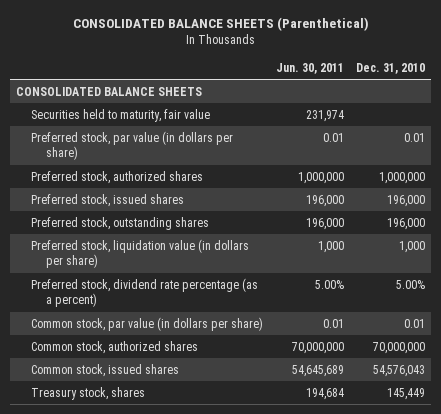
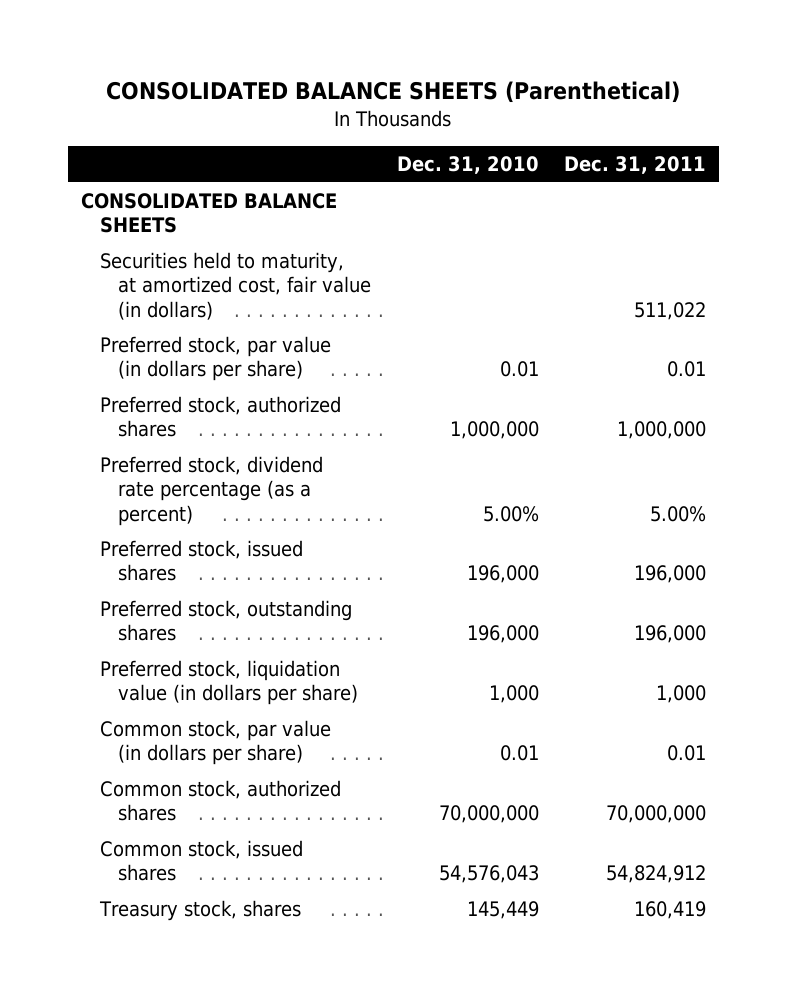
[275,62,344,74] Jun. 30, 2011 -> none
none -> [563,156,706,175] Dec. 31, 2011
[31,108,211,122] Securities held to maturity, fair value -> [99,252,372,320] Securities held to maturity, at amortized cost, fair value (in dollars)
[31,277,259,308] Preferred stock, dividend rate percentage (as a percent) -> [99,456,323,526] Preferred stock, dividend rate percentage (as a percent)

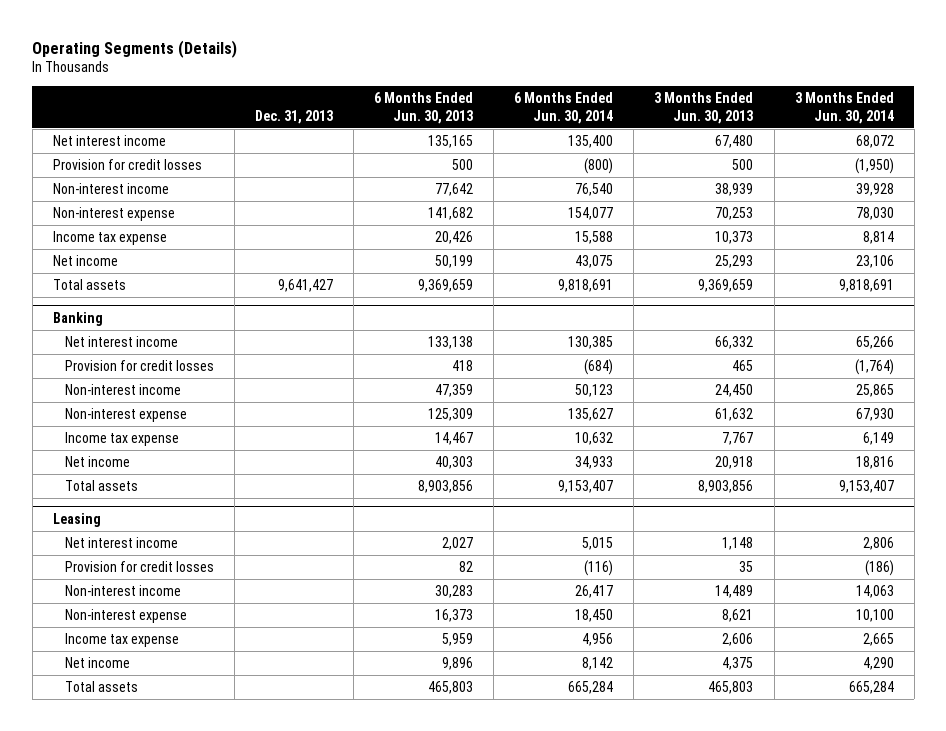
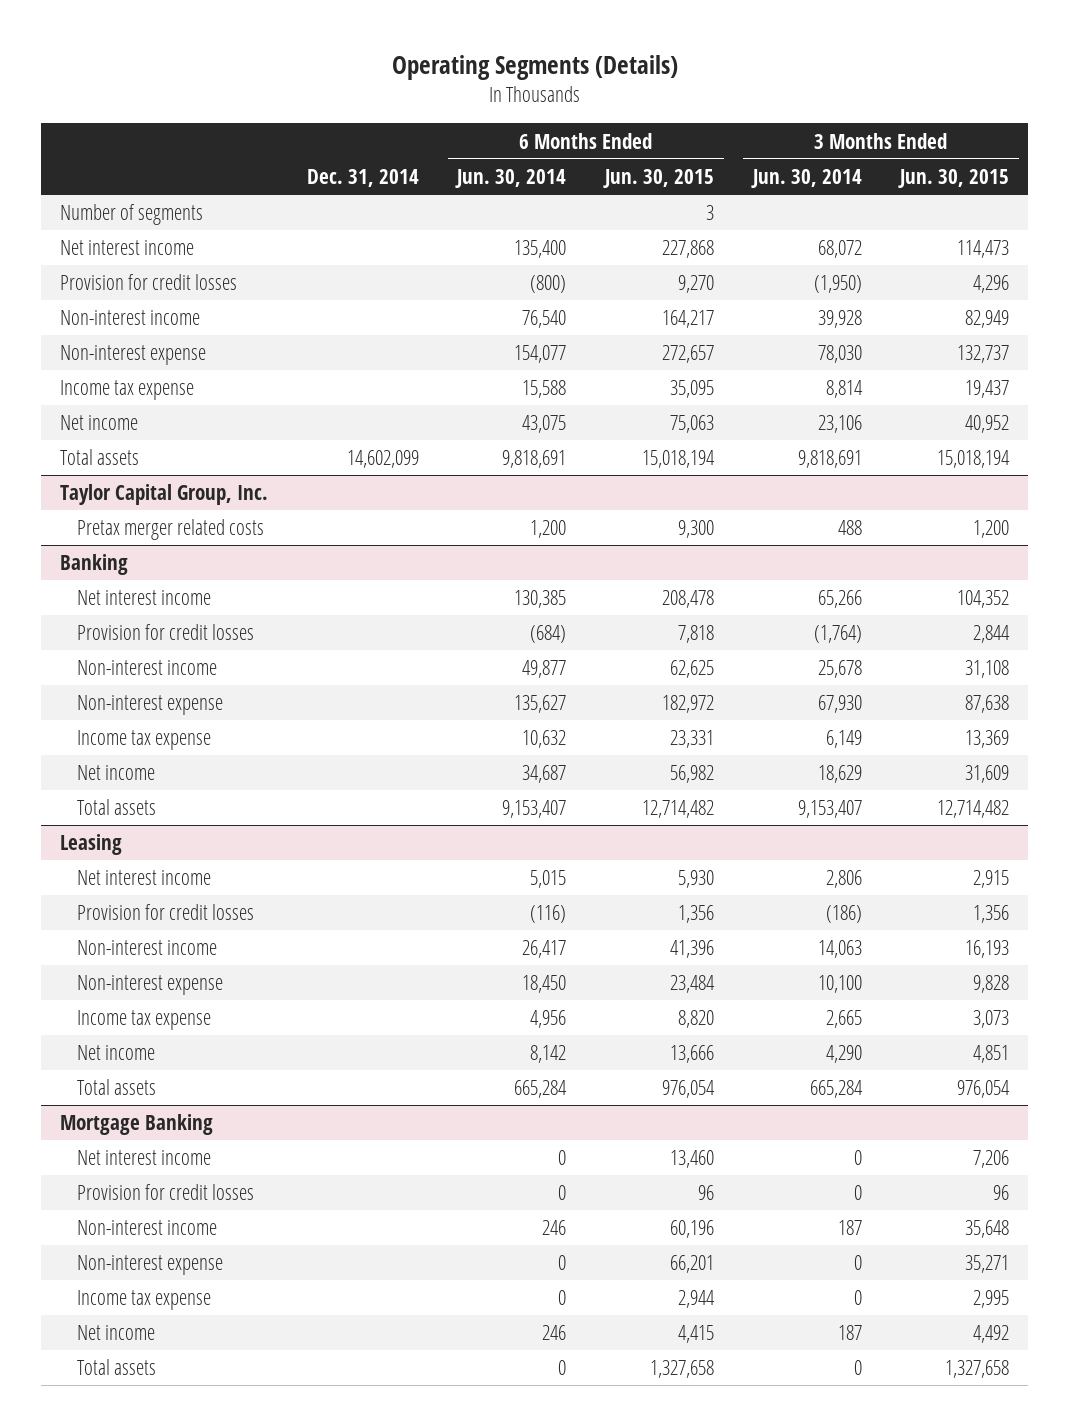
[255,109,334,124] Dec. 31, 2013 -> none
[374,92,474,124] 6 Months Ended Jun. 30, 2013 -> none
[654,92,754,124] 3 Months Ended Jun. 30, 2013 -> none
none -> [306,168,419,187] Dec. 31, 2014
none -> [602,168,714,188] Jun. 30, 2015
none -> [898,168,1010,188] Jun. 30, 2015
none -> [60,204,204,226] Number of segments
none -> [60,484,269,506] Taylor Capital Group, Inc.
none -> [77,519,265,541] Pretax merger related costs
[575,384,614,398] 50,123 -> [522,660,567,679] 49,877
[855,384,894,398] 25,865 -> [817,660,862,679] 25,678
[575,456,614,470] 34,933 -> [522,765,567,784] 34,687
[855,456,894,470] 18,816 -> [817,765,862,784] 18,629
none -> [60,1114,214,1136] Mortgage Banking
none -> [77,1150,212,1166] Net interest income
none -> [77,1184,255,1201] Provision for credit losses
none -> [77,1220,218,1236] Non-interest income
none -> [77,1255,224,1276] Non-interest expense
none -> [77,1290,212,1311] Income tax expense
none -> [77,1325,156,1341] Net income
none -> [77,1359,157,1376] Total assets

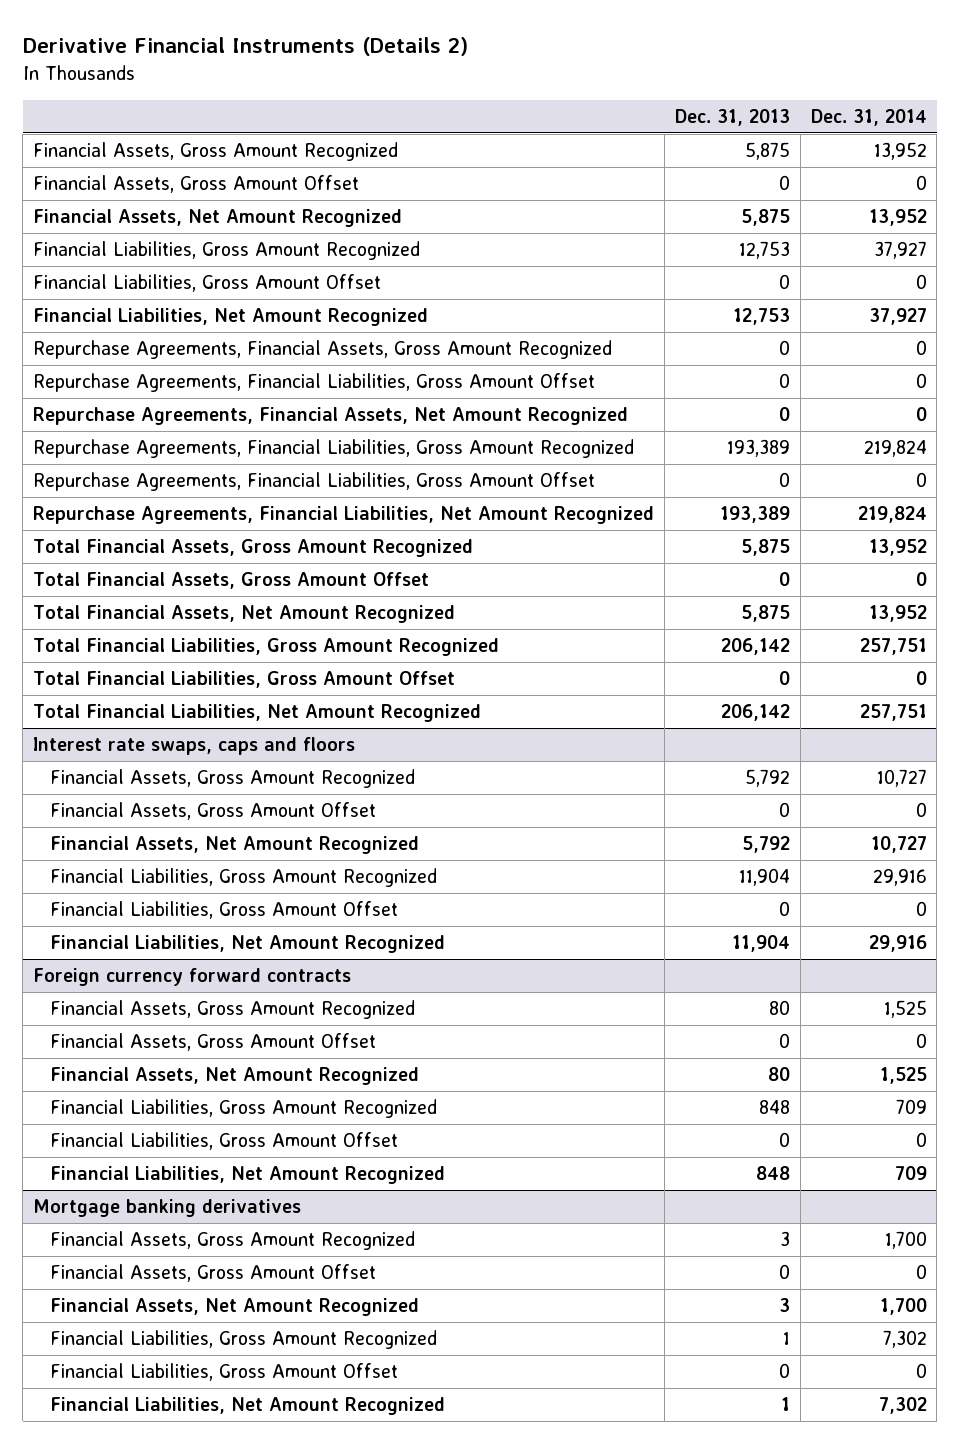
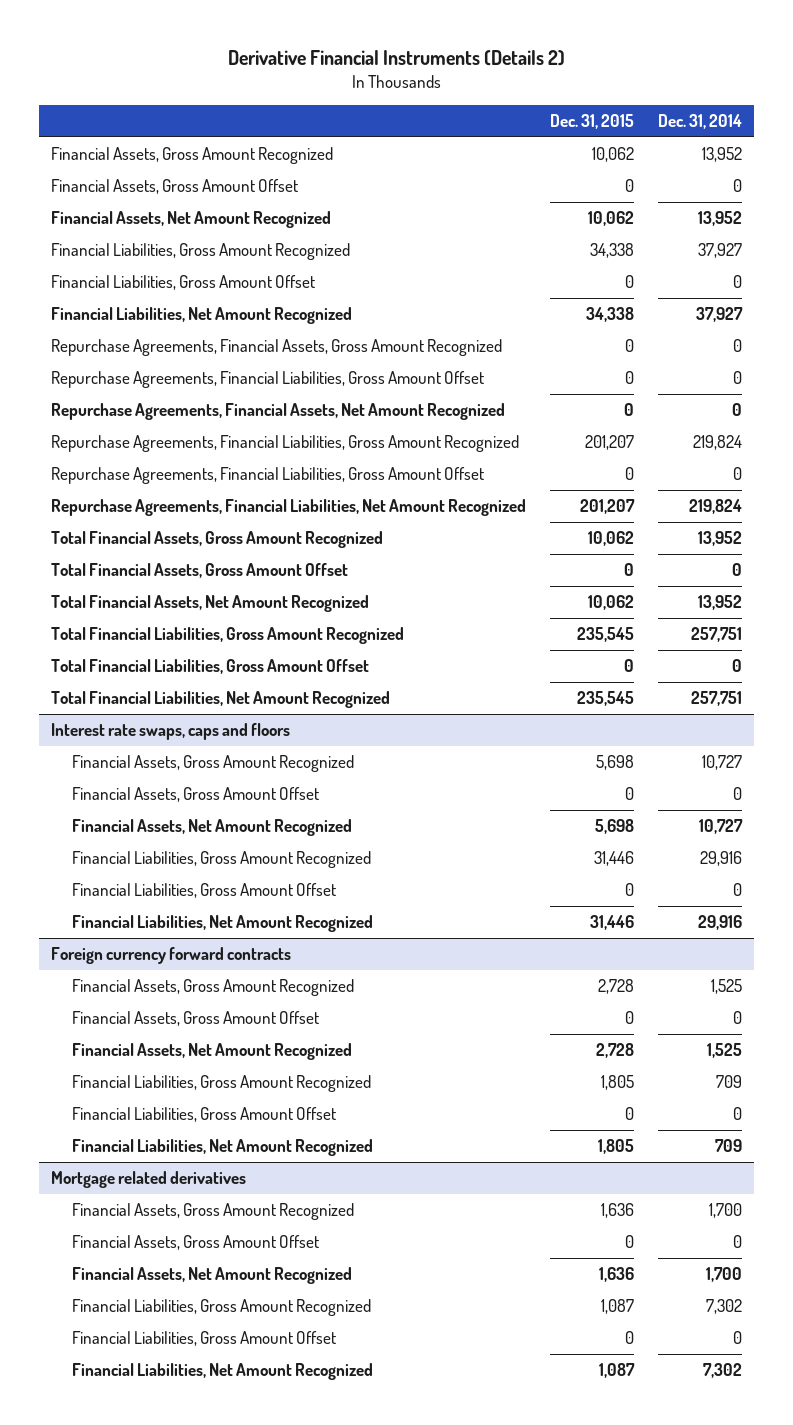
[674,108,790,126] Dec. 31, 2013 -> none
none -> [550,113,635,129] Dec. 31, 2015
[33,1199,302,1218] Mortgage banking derivatives -> [51,1171,247,1189] Mortgage related derivatives

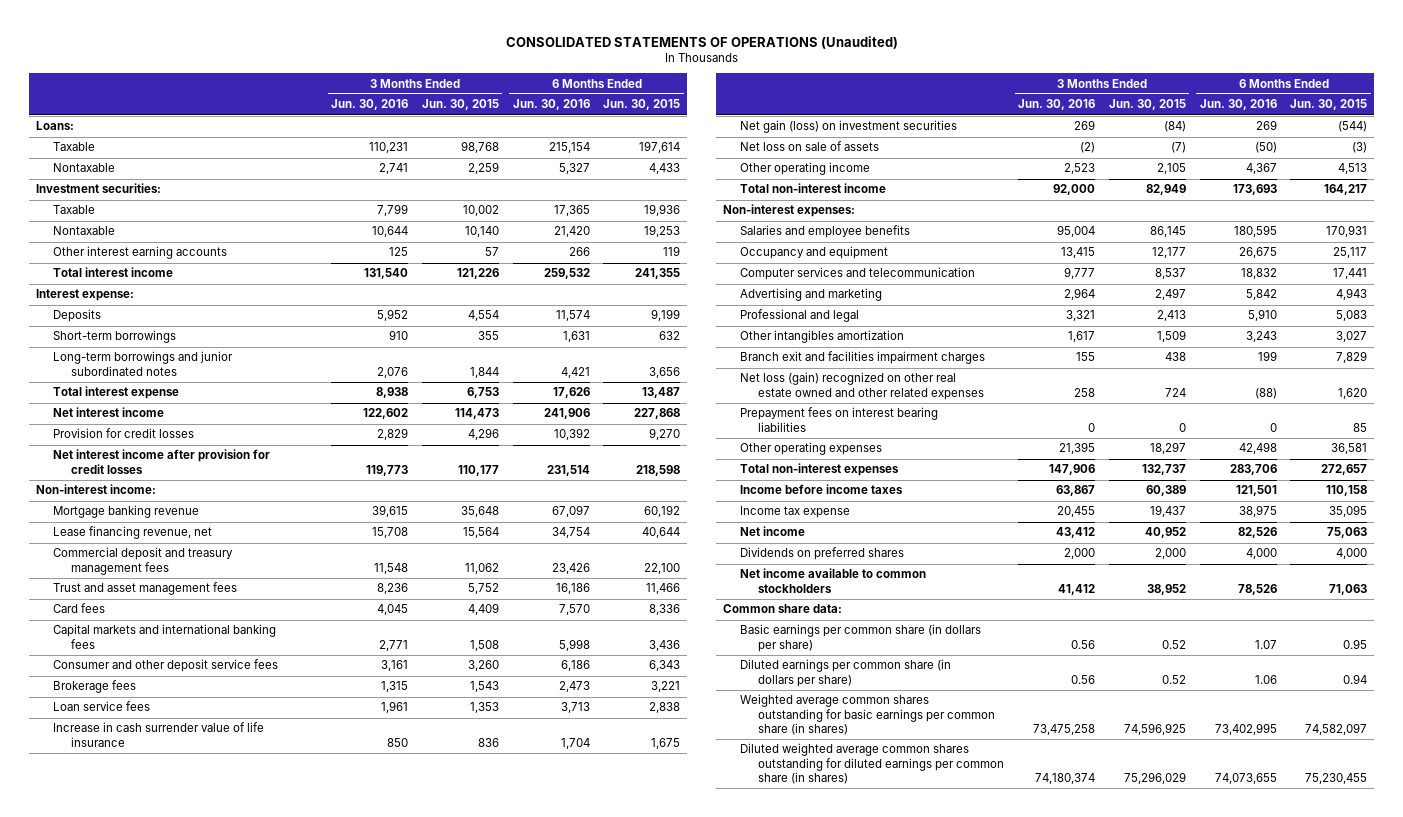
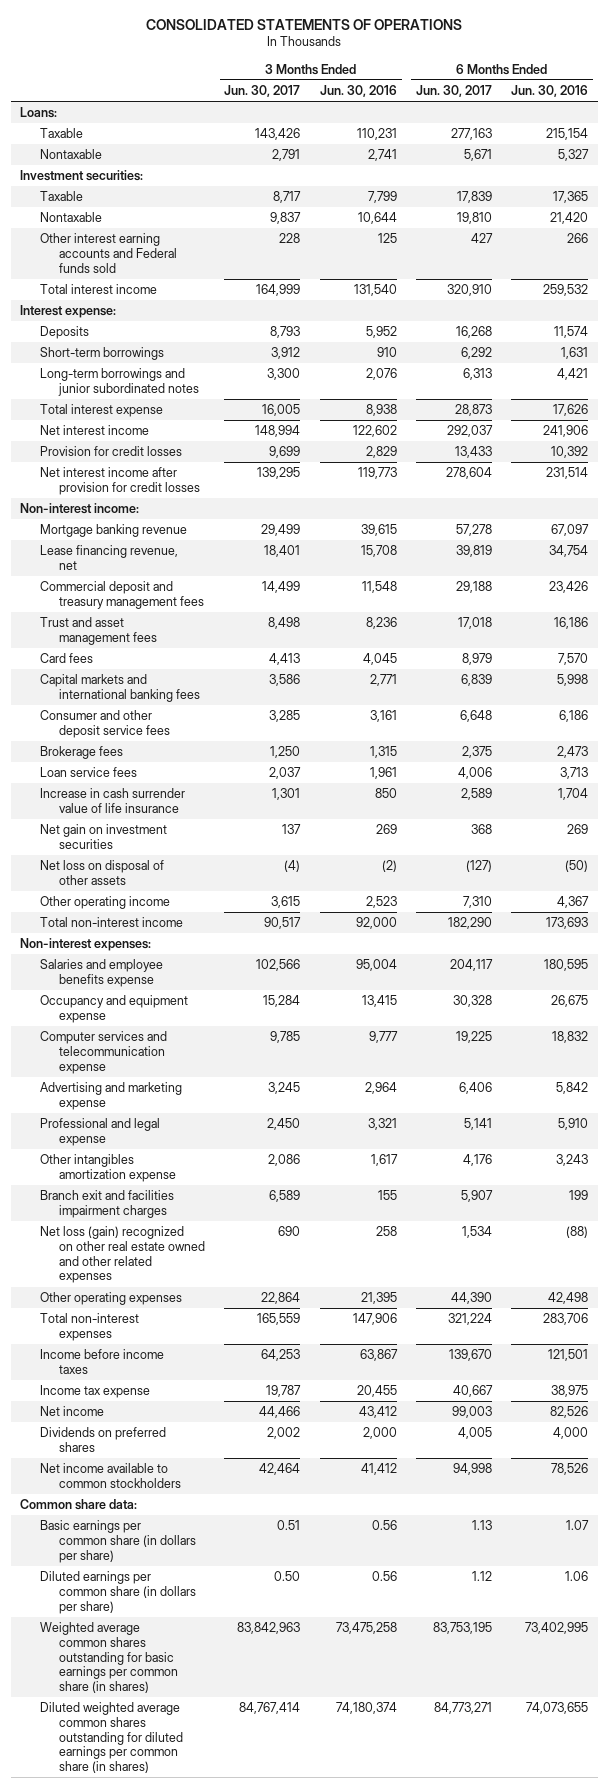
[505,35,898,49] CONSOLIDATED STATEMENTS OF OPERATIONS (Unaudited) -> [146,18,463,30] CONSOLIDATED STATEMENTS OF OPERATIONS
[421,99,499,111] Jun. 30, 2015 -> none
[603,99,681,111] Jun. 30, 2015 -> none
none -> [224,85,301,98] Jun. 30, 2017
none -> [415,85,492,98] Jun. 30, 2017
[53,246,228,260] Other interest earning accounts -> [39,233,178,273] Other interest earning accounts and Federal funds sold
[740,120,958,134] Net gain (loss) on investment securities -> [39,824,167,849] Net gain on investment securities
[740,141,880,152] Net loss on sale of assets -> [39,860,164,885] Net loss on disposal of other assets
[740,225,911,239] Salaries and employee benefits -> [39,959,163,987] Salaries and employee benefits expense
[740,246,889,260] Occupancy and equipment -> [39,995,188,1023] Occupancy and equipment expense
[740,267,976,281] Computer services and telecommunication -> [39,1031,167,1074] Computer services and telecommunication expense
[740,288,883,302] Advertising and marketing -> [39,1082,182,1110] Advertising and marketing expense
[740,309,860,323] Professional and legal -> [39,1118,160,1146] Professional and legal expense
[740,330,905,344] Other intangibles amortization -> [39,1154,177,1182] Other intangibles amortization expense
[740,407,939,432] Prepayment fees on interest bearing liabilities -> none

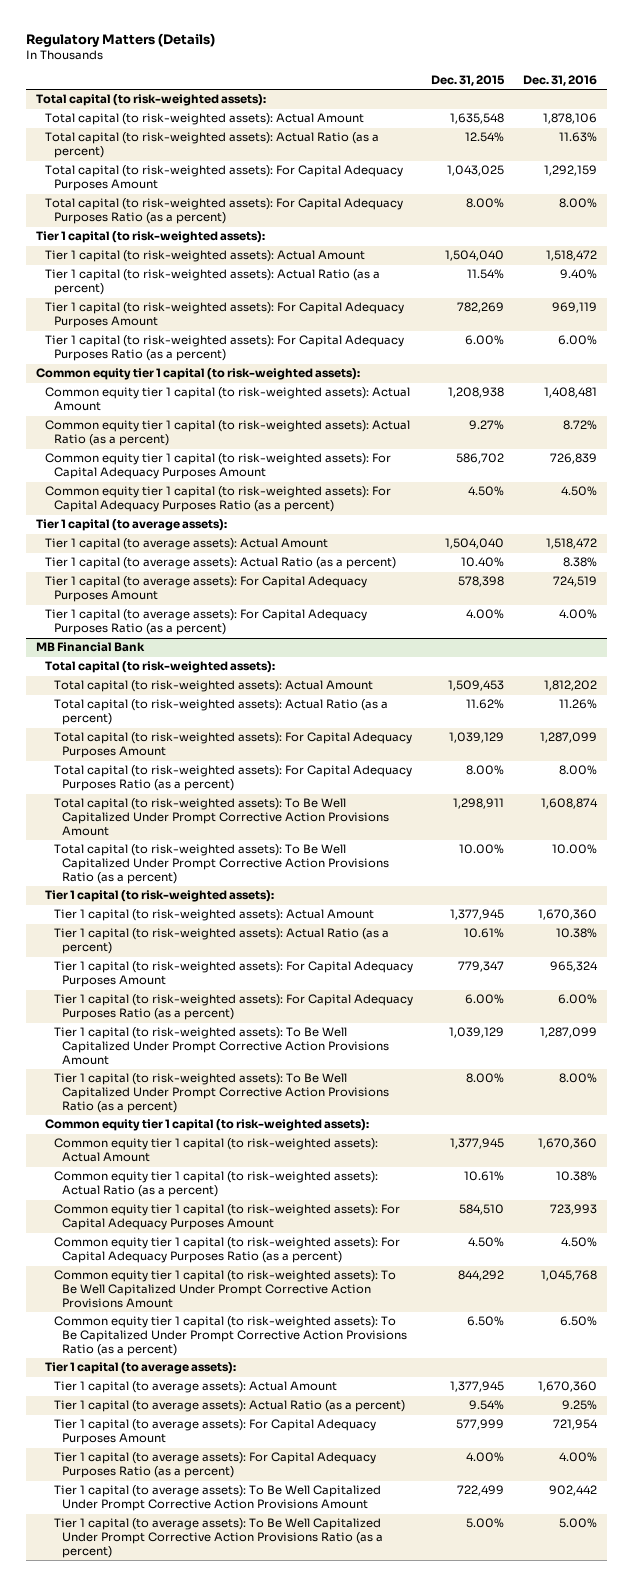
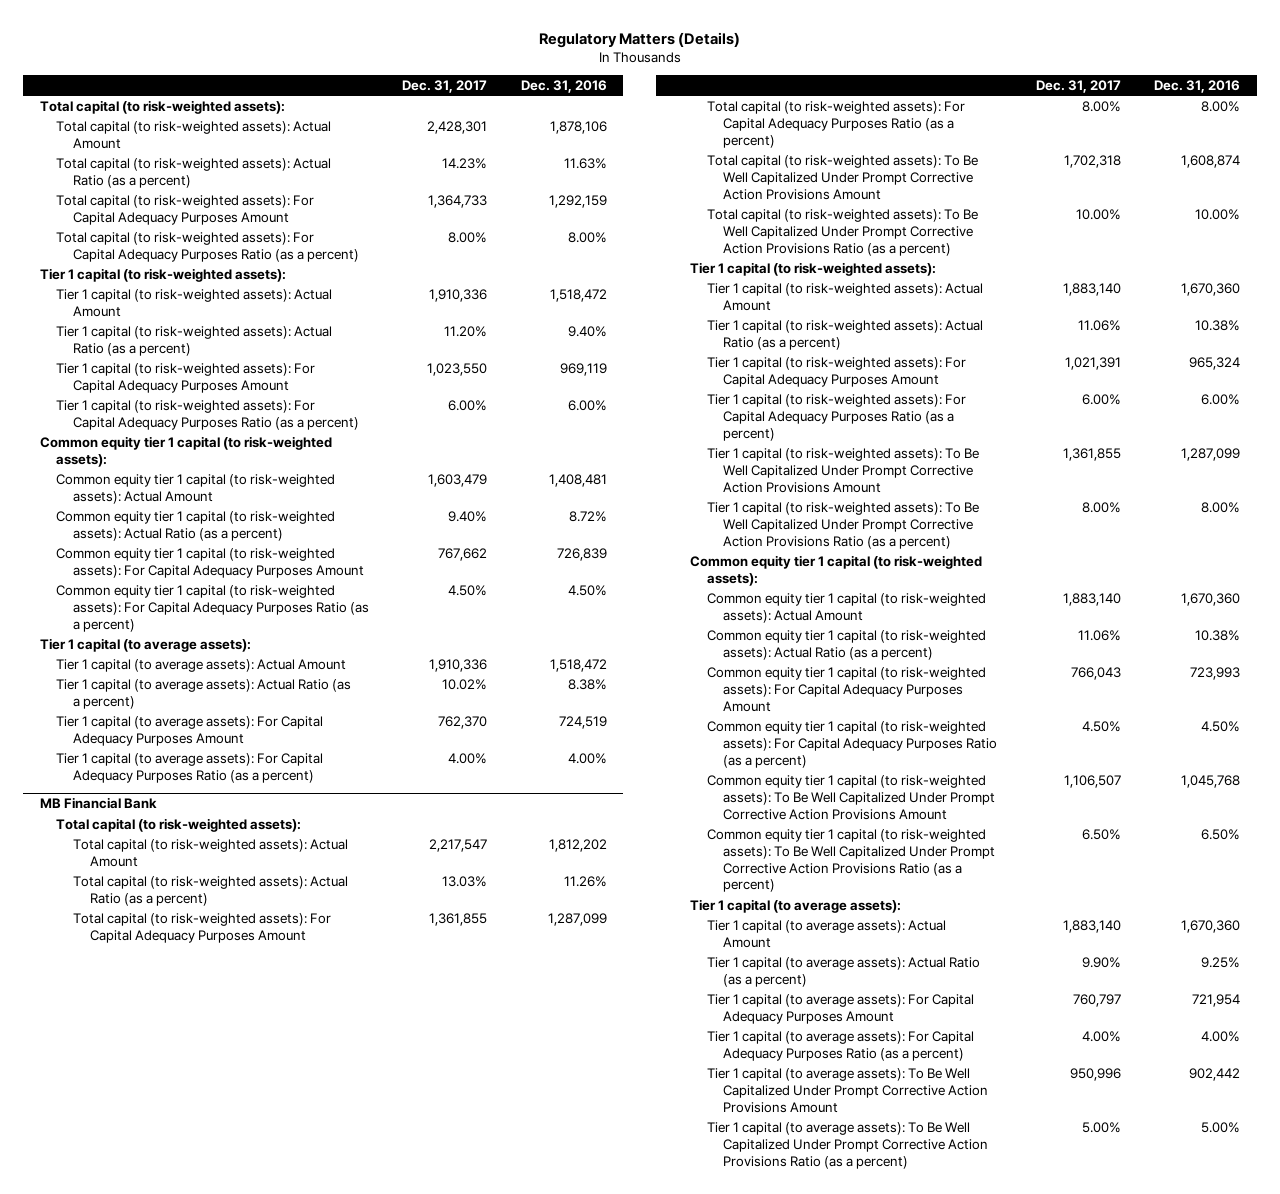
[431,75,506,87] Dec. 31, 2015 -> none
none -> [402,79,488,93] Dec. 31, 2017
[53,1316,408,1357] Common equity tier 1 capital (to risk-weighted assets): To Be Capitalized Under Prompt Corrective Action Provisions Ratio (as a percent) -> [706,828,996,893] Common equity tier 1 capital (to risk-weighted assets): To Be Well Capitalized Under Prompt Corrective Action Provisions Ratio (as a percent)

